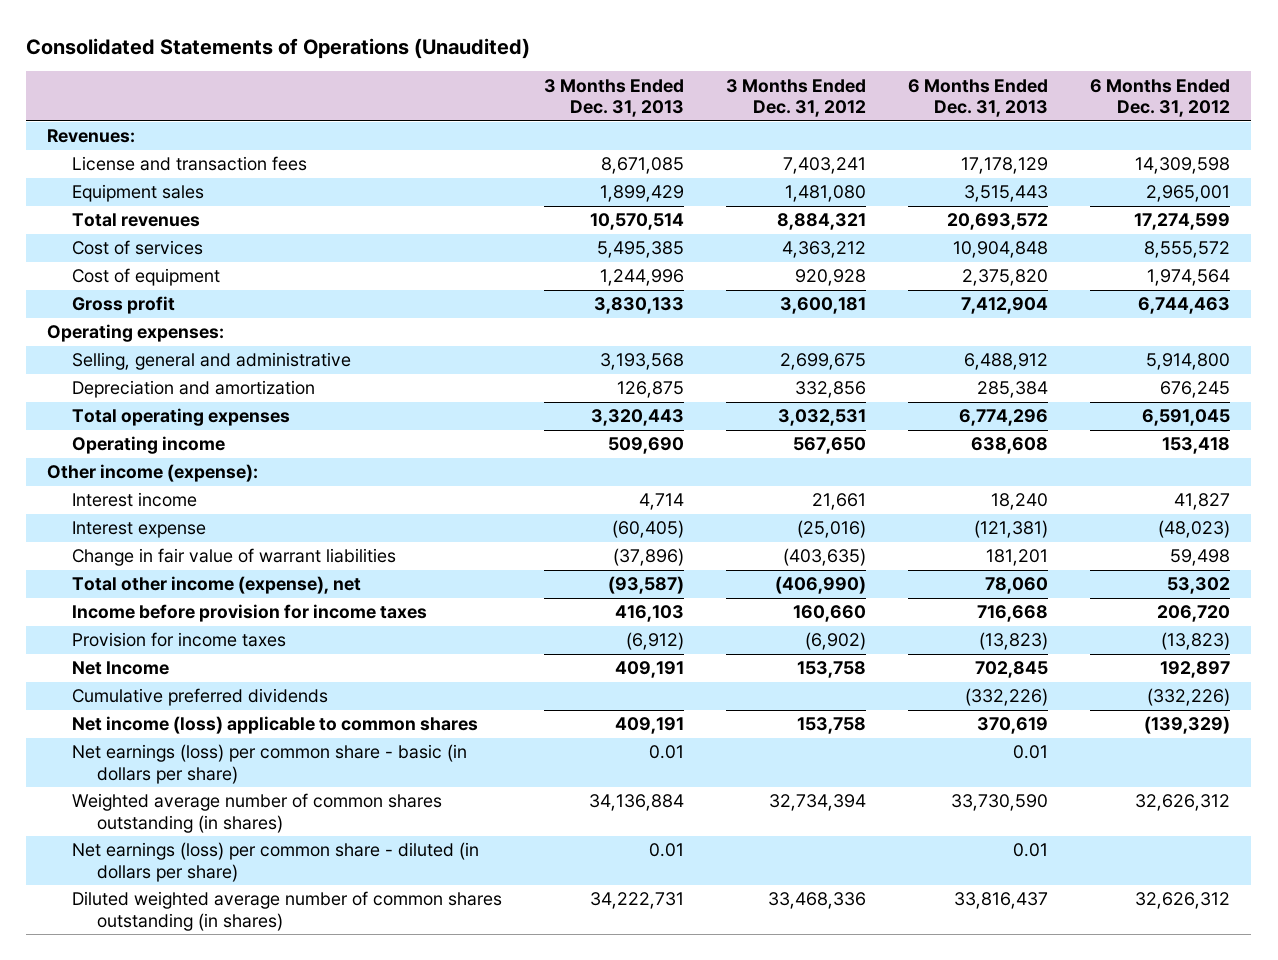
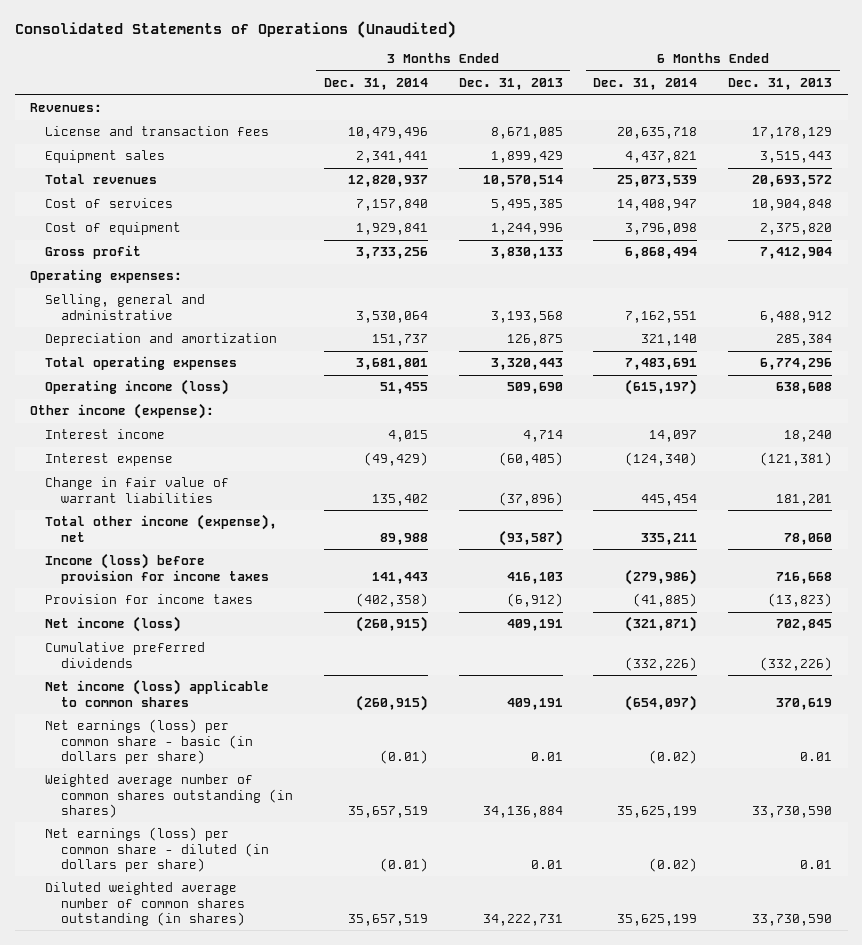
[726,78,867,118] 3 Months Ended Dec. 31, 2012 -> none
[1090,78,1231,118] 6 Months Ended Dec. 31, 2012 -> none
none -> [323,78,428,91] Dec. 31, 2014
none -> [593,78,698,91] Dec. 31, 2014
[71,436,225,455] Operating income -> [45,379,230,396] Operating income (loss)
[71,604,427,623] Income before provision for income taxes -> [45,553,269,584] Income (loss) before provision for income taxes
[71,661,169,676] Net Income -> [45,616,182,633] Net income (loss)
[954,892,1049,910] 33,816,437 -> [752,913,833,926] 33,730,590

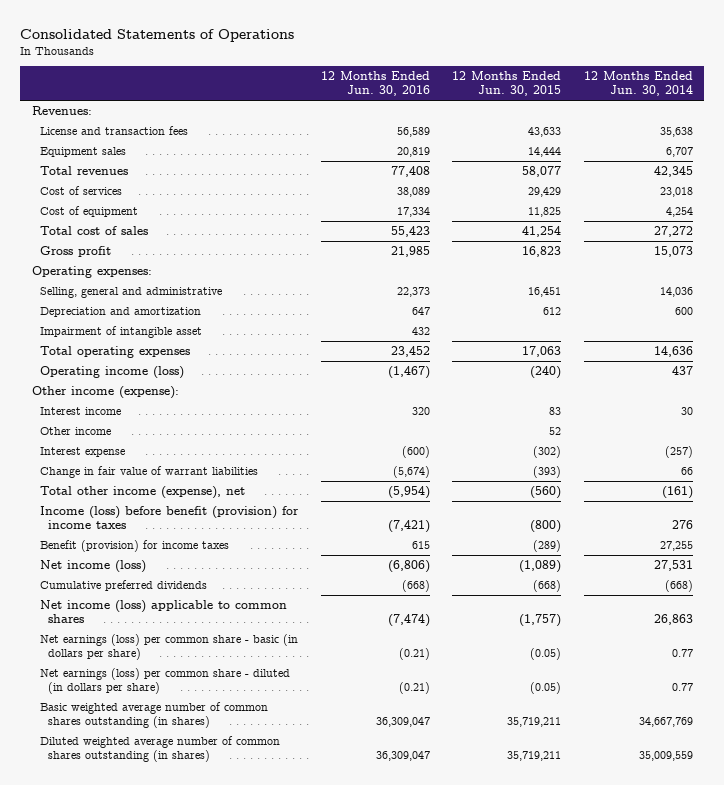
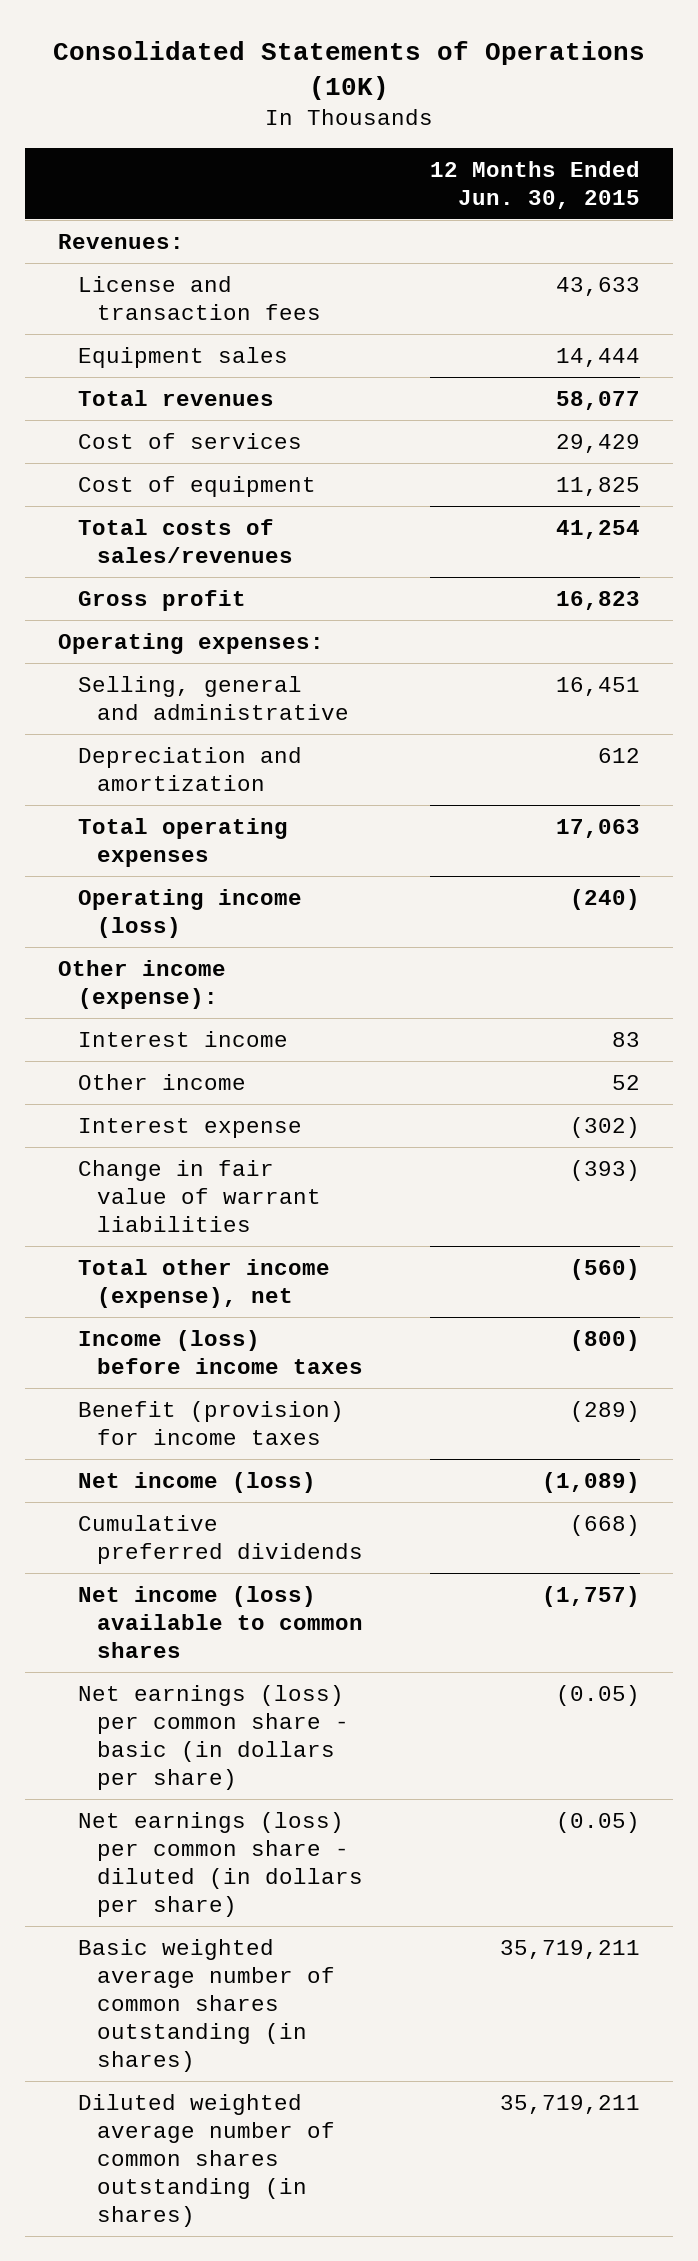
[20,28,295,42] Consolidated Statements of Operations -> [53,40,646,101] Consolidated Statements of Operations (10K)
[320,71,430,97] 12 Months Ended Jun. 30, 2016 -> none
[583,71,693,97] 12 Months Ended Jun. 30, 2014 -> none
[40,226,149,236] Total cost of sales -> [77,518,294,563] Total costs of sales/revenues
[40,326,203,339] Impairment of intangible asset -> none
[40,506,300,530] Income (loss) before benefit (provision) for income taxes -> [77,1329,364,1374] Income (loss) before income taxes
[40,600,288,624] Net income (loss) applicable to common shares -> [77,1585,364,1659] Net income (loss) available to common shares

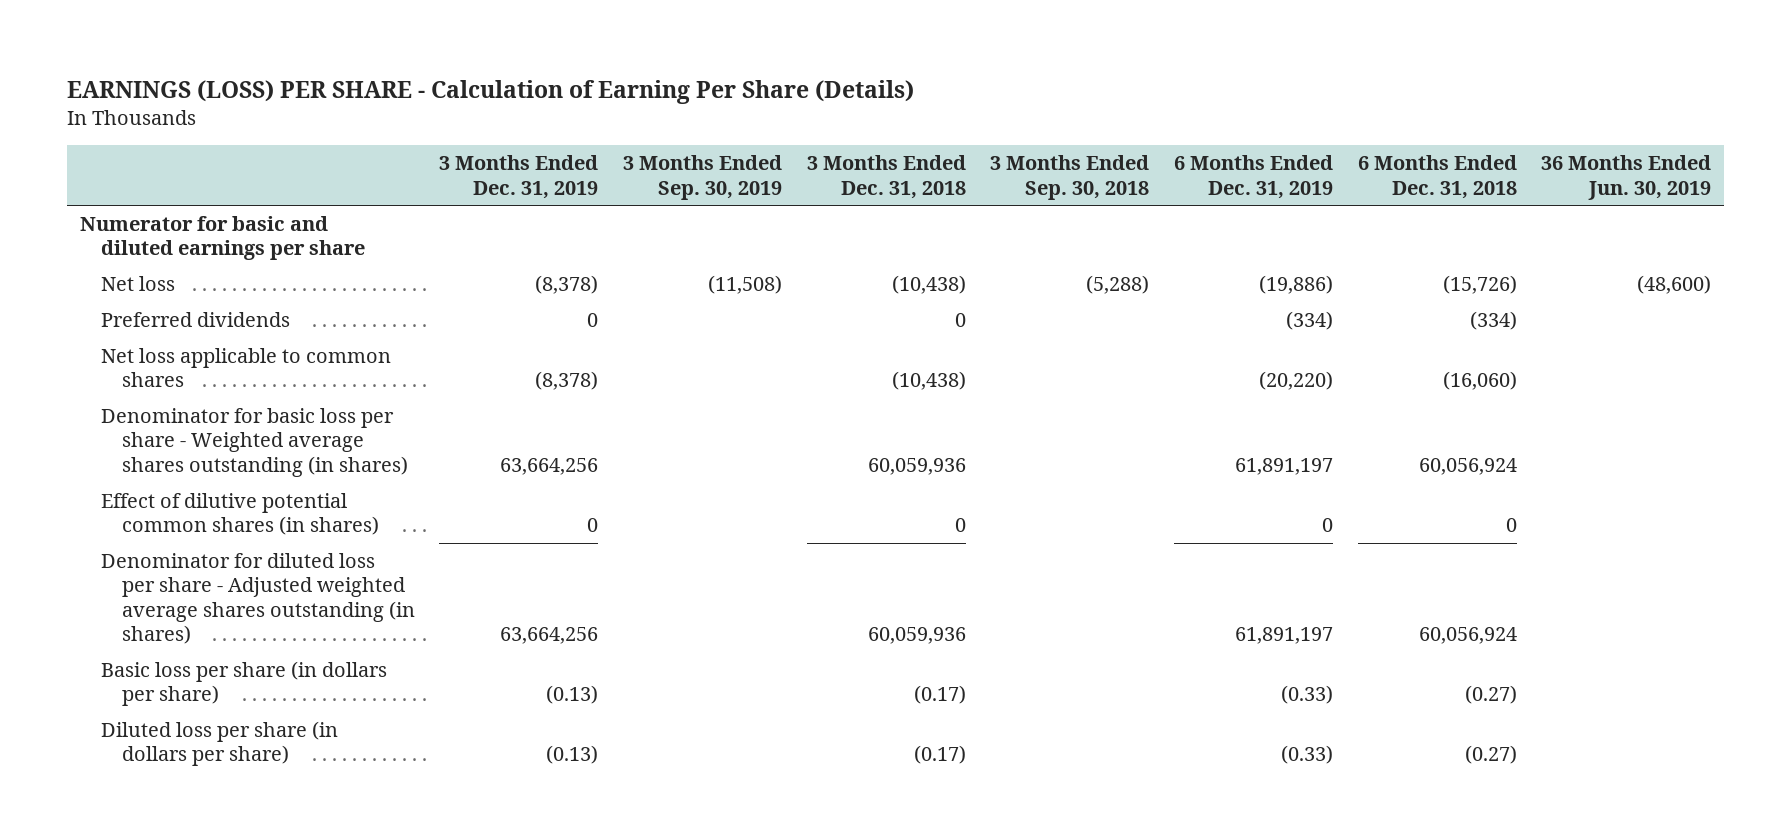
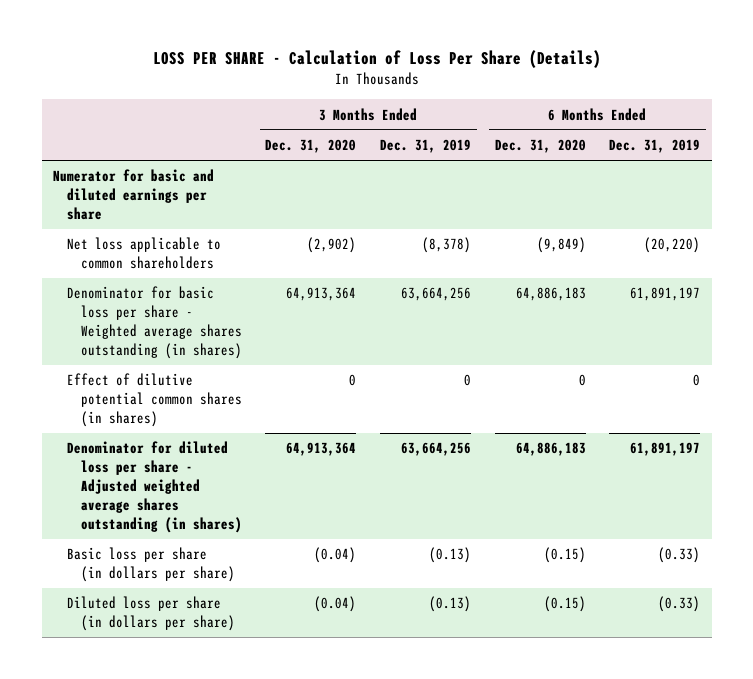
[67,80,915,105] EARNINGS (LOSS) PER SHARE - Calculation of Earning Per Share (Details) -> [152,50,601,69] LOSS PER SHARE - Calculation of Loss Per Share (Details)
[622,155,782,200] 3 Months Ended Sep. 30, 2019 -> none
[806,155,966,199] 3 Months Ended Dec. 31, 2018 -> none
[990,155,1150,200] 3 Months Ended Sep. 30, 2018 -> none
[1357,155,1517,199] 6 Months Ended Dec. 31, 2018 -> none
[1541,155,1712,200] 36 Months Ended Jun. 30, 2019 -> none
none -> [265,139,357,154] Dec. 31, 2020
none -> [494,139,586,154] Dec. 31, 2020
[100,276,175,292] Net loss -> none
[100,312,290,328] Preferred dividends -> none
[100,348,391,388] Net loss applicable to common shares -> [67,237,222,270] Net loss applicable to common shareholders

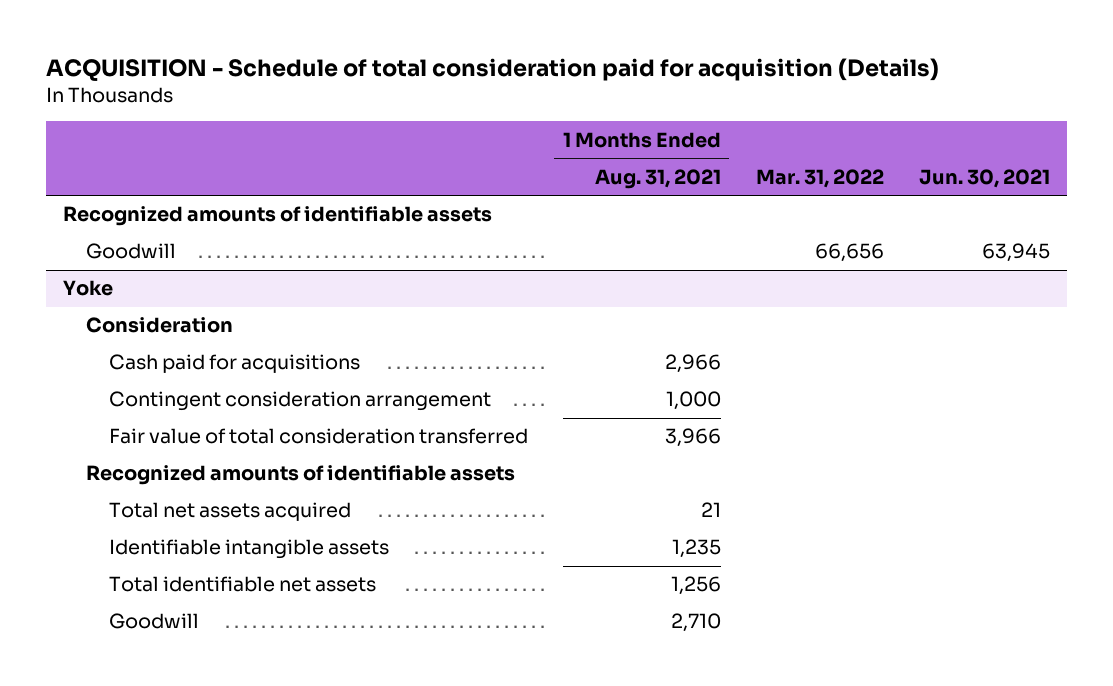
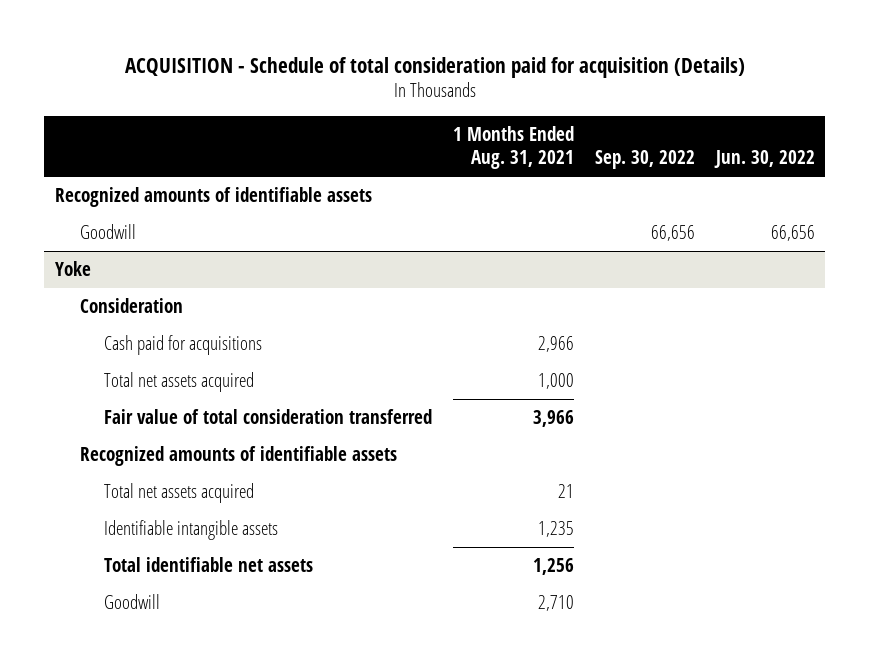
[755,168,884,188] Mar. 31, 2022 -> none
[918,168,1050,188] Jun. 30, 2021 -> none
none -> [594,150,695,170] Sep. 30, 2022
none -> [713,150,815,169] Jun. 30, 2022
[108,391,491,412] Contingent consideration arrangement -> [104,372,255,393] Total net assets acquired

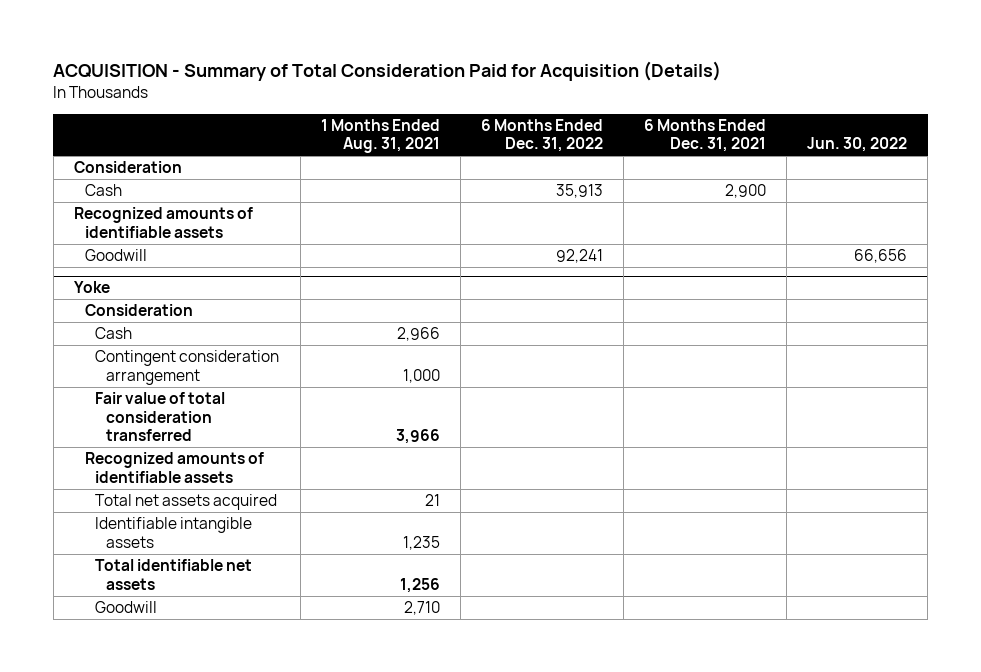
[124,56,745,78] ACQUISITION - Schedule of total consideration paid for acquisition (Details) -> [53,61,722,82] ACQUISITION - Summary of Total Consideration Paid for Acquisition (Details)
[594,150,695,170] Sep. 30, 2022 -> none
none -> [480,118,603,153] 6 Months Ended Dec. 31, 2022
none -> [643,118,766,153] 6 Months Ended Dec. 31, 2021
none -> [73,161,182,174] Consideration
none -> [84,184,122,197] Cash
[104,335,263,356] Cash paid for acquisitions -> [95,327,133,340] Cash
[104,372,255,393] Total net assets acquired -> [95,350,280,385] Contingent consideration arrangement

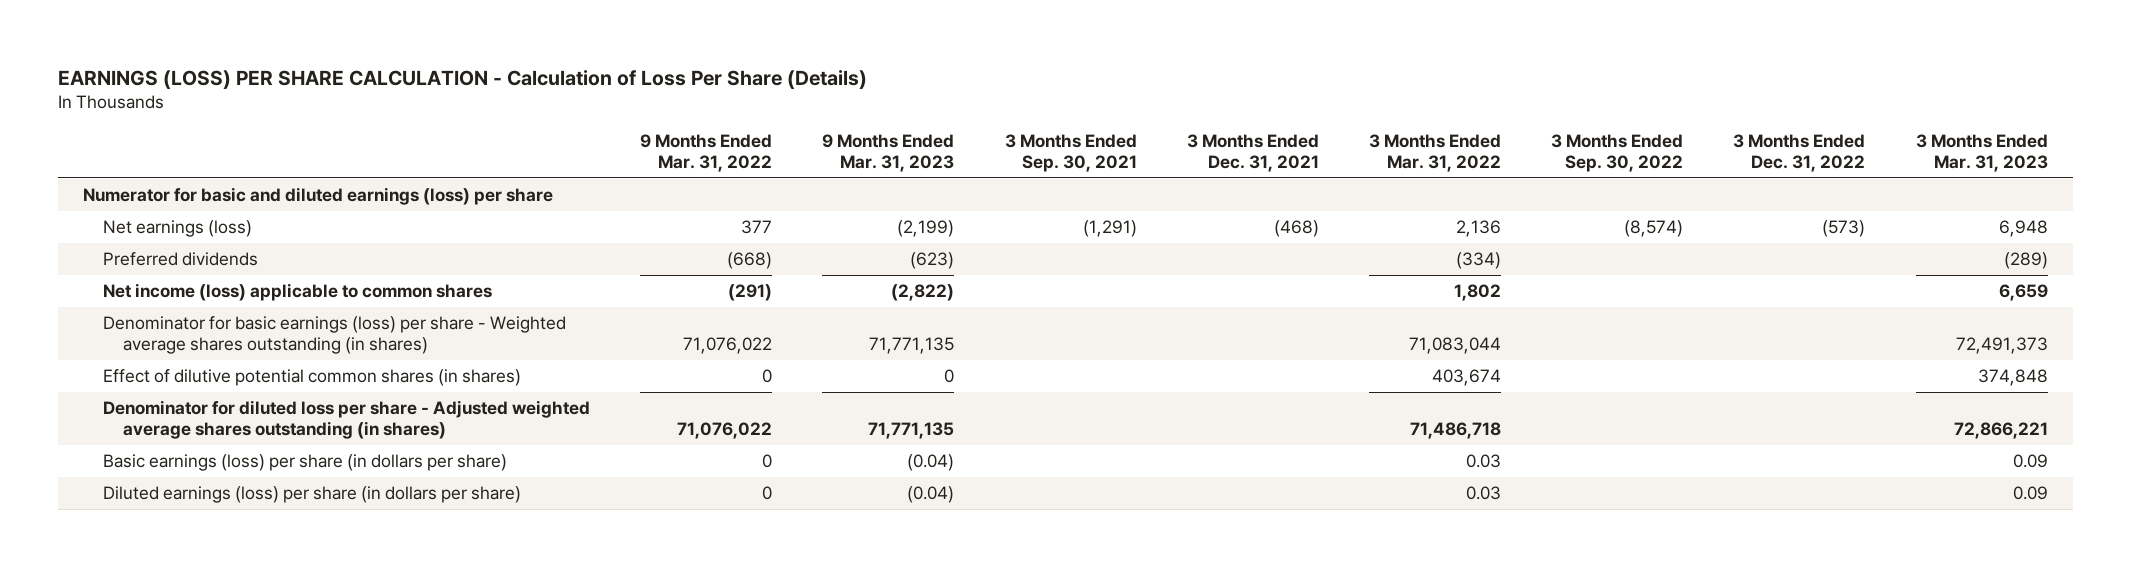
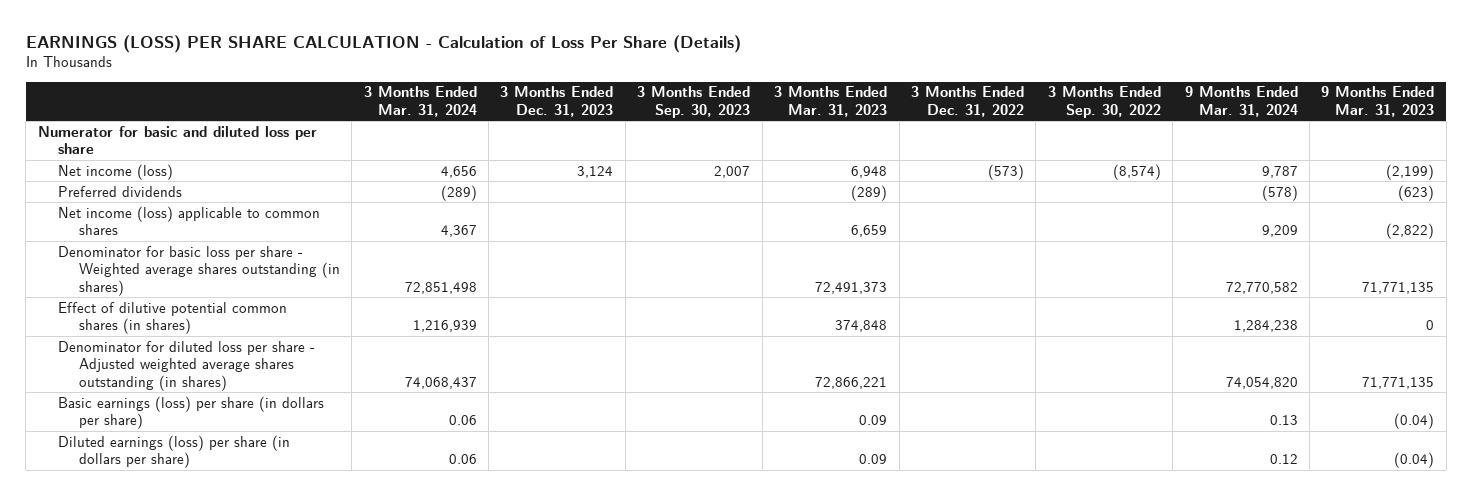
[640,134,773,172] 9 Months Ended Mar. 31, 2022 -> none
[1004,134,1137,172] 3 Months Ended Sep. 30, 2021 -> none
[1186,134,1319,172] 3 Months Ended Dec. 31, 2021 -> none
[1368,134,1501,172] 3 Months Ended Mar. 31, 2022 -> none
none -> [363,86,477,117] 3 Months Ended Mar. 31, 2024
none -> [500,86,614,117] 3 Months Ended Dec. 31, 2023
none -> [637,86,751,118] 3 Months Ended Sep. 30, 2023
none -> [1184,86,1298,117] 9 Months Ended Mar. 31, 2024
[82,186,553,205] Numerator for basic and diluted earnings (loss) per share -> [37,125,317,155] Numerator for basic and diluted loss per share
[102,219,252,237] Net earnings (loss) -> [58,163,174,180] Net income (loss)
[102,315,566,354] Denominator for basic earnings (loss) per share - Weighted average shares outstanding (in shares) -> [58,245,340,296] Denominator for basic loss per share - Weighted average shares outstanding (in shares)

